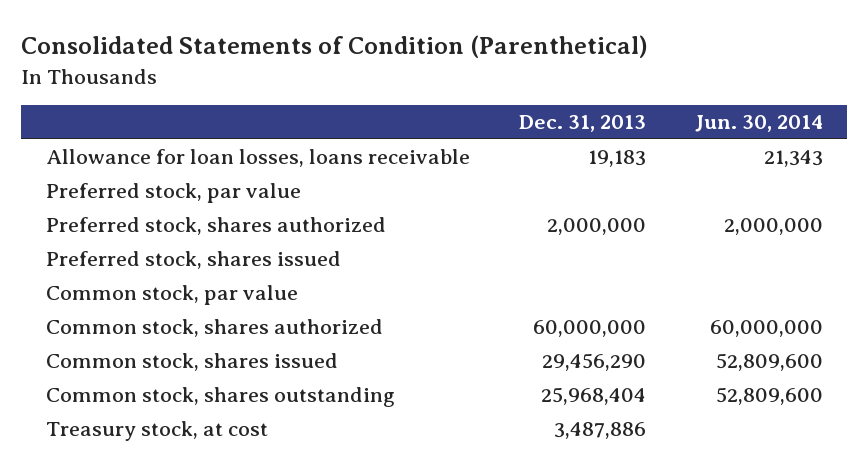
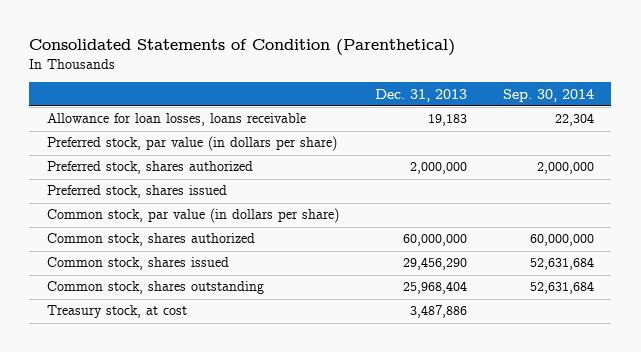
[694,115,823,133] Jun. 30, 2014 -> none
none -> [502,88,594,102] Sep. 30, 2014
[45,183,301,204] Preferred stock, par value -> [47,136,338,152] Preferred stock, par value (in dollars per share)
[45,285,298,306] Common stock, par value -> [47,208,340,224] Common stock, par value (in dollars per share)

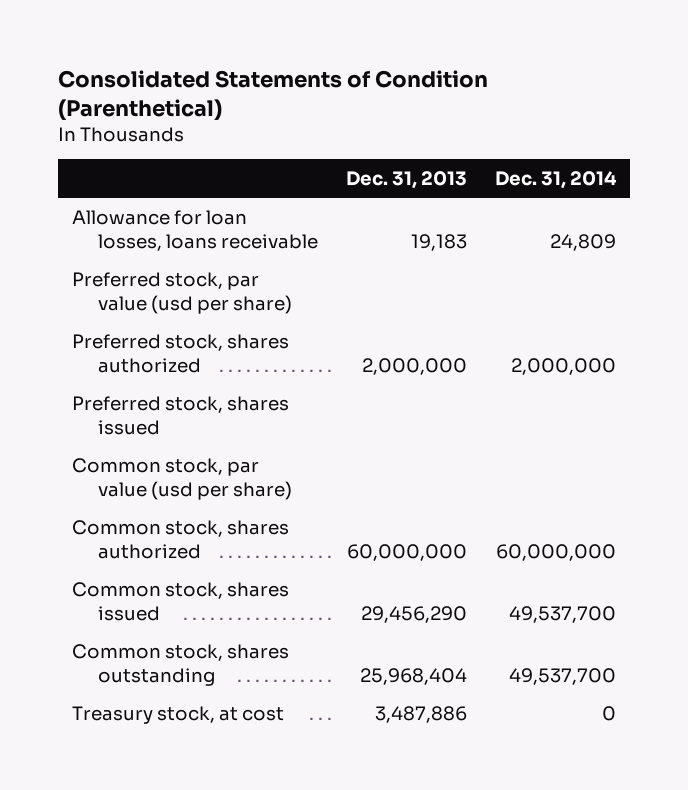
[502,88,594,102] Sep. 30, 2014 -> none
none -> [494,170,617,189] Dec. 31, 2014
[47,136,338,152] Preferred stock, par value (in dollars per share) -> [72,271,293,314] Preferred stock, par value (usd per share)
[47,208,340,224] Common stock, par value (in dollars per share) -> [72,457,293,500] Common stock, par value (usd per share)

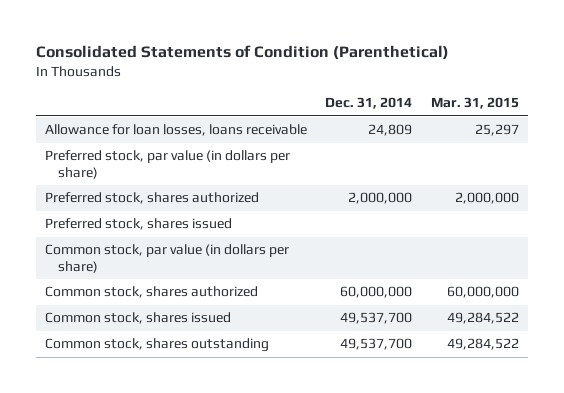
[346,170,468,189] Dec. 31, 2013 -> none
none -> [430,97,519,110] Mar. 31, 2015
[72,271,293,314] Preferred stock, par value (usd per share) -> [44,150,290,179] Preferred stock, par value (in dollars per share)
[72,457,293,500] Common stock, par value (usd per share) -> [44,244,289,273] Common stock, par value (in dollars per share)
[72,705,285,724] Treasury stock, at cost -> none

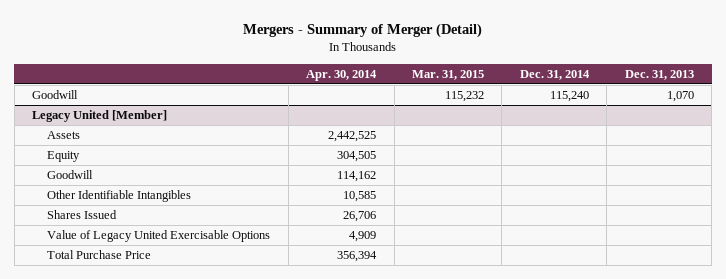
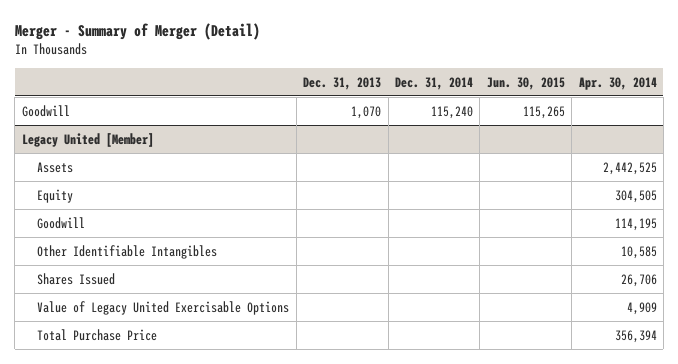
[242,23,482,39] Mergers - Summary of Merger (Detail) -> [14,22,260,40] Merger - Summary of Merger (Detail)
[411,69,484,80] Mar. 31, 2015 -> none
none -> [486,76,565,90] Jun. 30, 2015
[337,170,377,182] 114,162 -> [614,217,657,231] 114,195

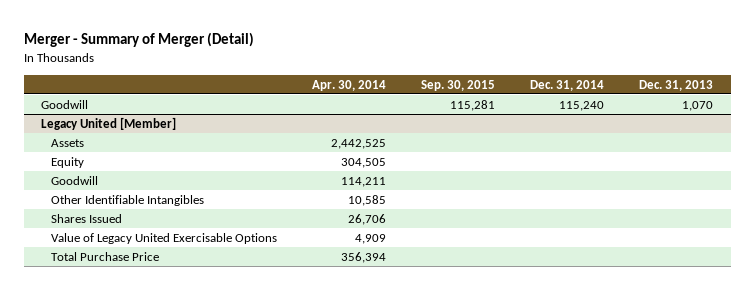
[486,76,565,90] Jun. 30, 2015 -> none
none -> [421,79,496,91] Sep. 30, 2015
[614,217,657,231] 114,195 -> [341,176,387,187] 114,211

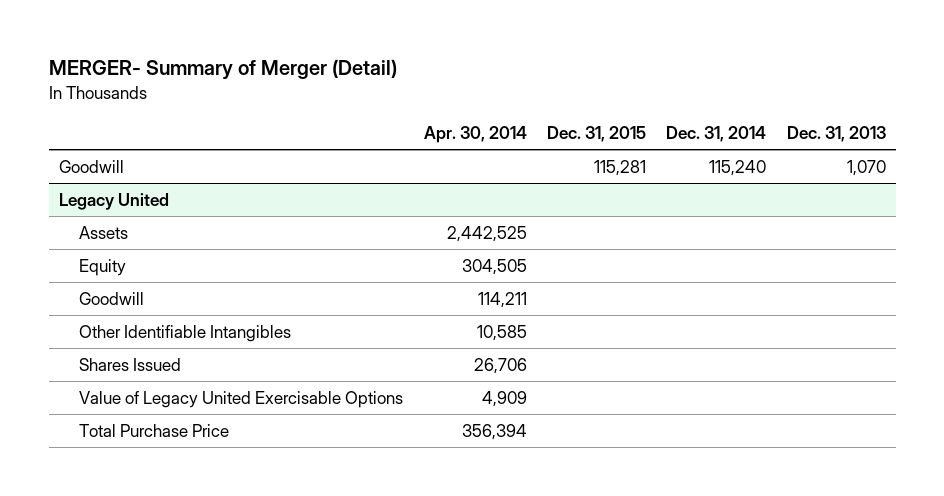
[23,32,254,48] Merger - Summary of Merger (Detail) -> [48,59,397,81] MERGER- Summary of Merger (Detail)
[421,79,496,91] Sep. 30, 2015 -> none
none -> [546,125,646,142] Dec. 31, 2015
[41,116,177,130] Legacy United [Member] -> [58,192,169,210] Legacy United

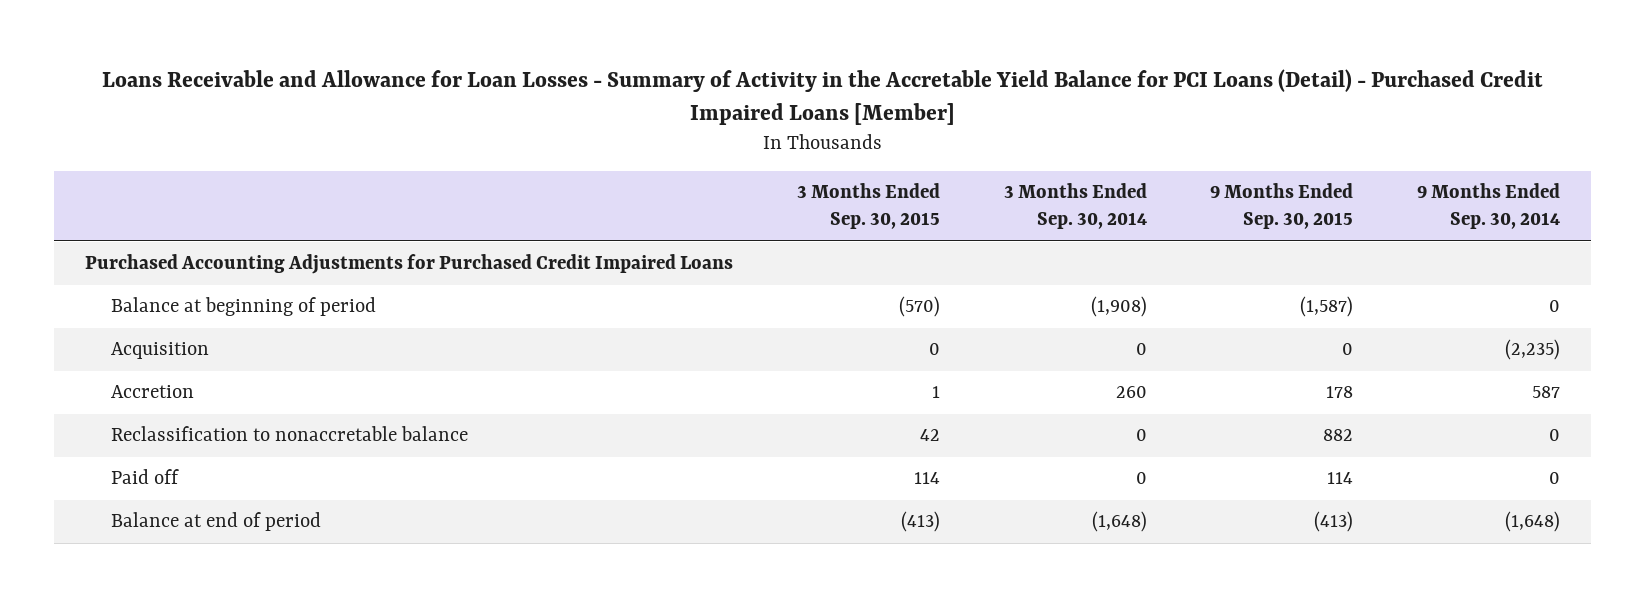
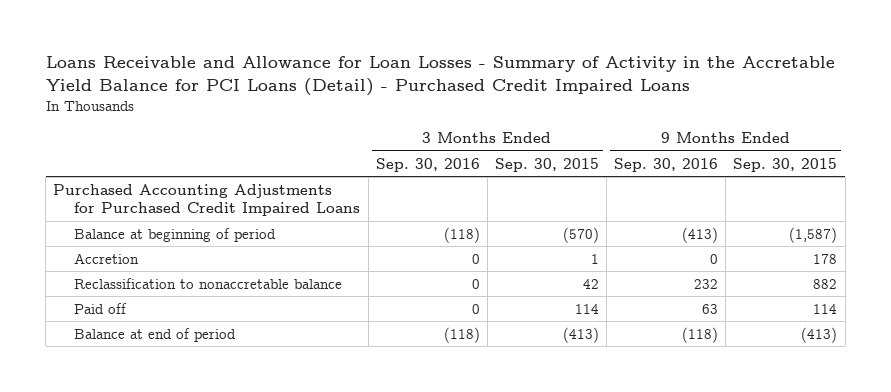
[101,68,1543,126] Loans Receivable and Allowance for Loan Losses - Summary of Activity in the Accretable Yield Balance for PCI Loans (Detail) - Purchased Credit Impaired Loans [Member] -> [45,56,835,97] Loans Receivable and Allowance for Loan Losses - Summary of Activity in the Accretable Yield Balance for PCI Loans (Detail) - Purchased Credit Impaired Loans
[1003,183,1147,230] 3 Months Ended Sep. 30, 2014 -> none
[1416,183,1560,230] 9 Months Ended Sep. 30, 2014 -> none
none -> [375,157,480,172] Sep. 30, 2016
none -> [614,157,719,172] Sep. 30, 2016
[110,342,209,360] Acquisition -> none

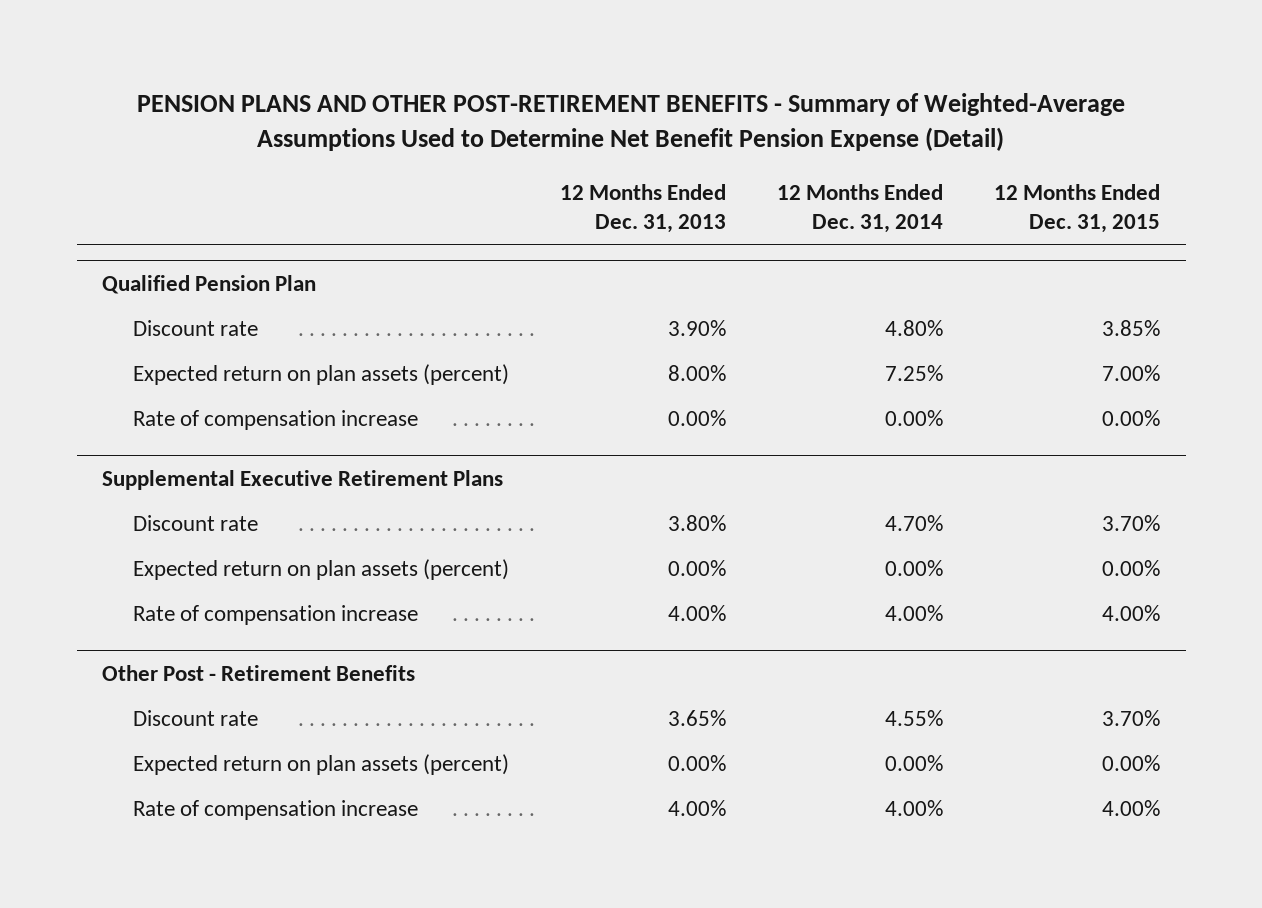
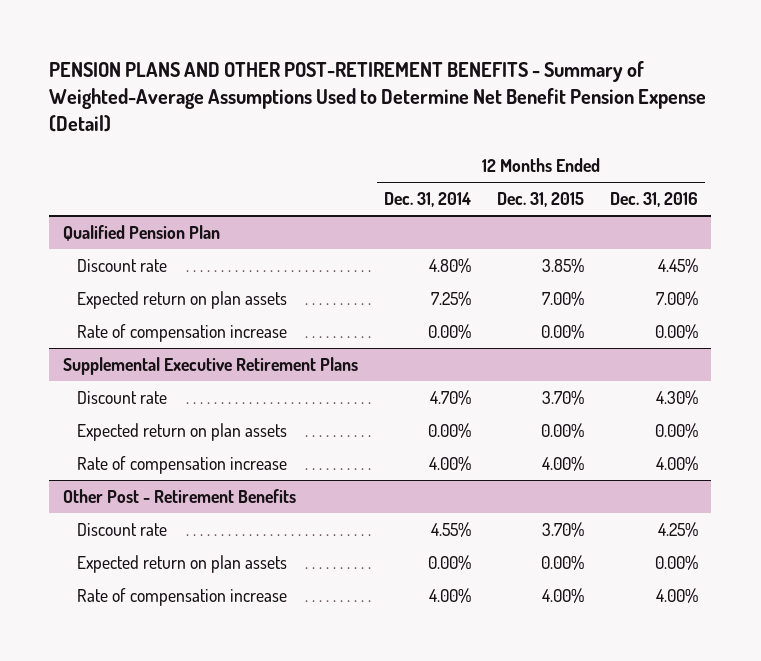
[560,183,727,234] 12 Months Ended Dec. 31, 2013 -> none
none -> [610,192,699,208] Dec. 31, 2016
[133,364,510,386] Expected return on plan assets (percent) -> [77,290,288,309] Expected return on plan assets
[133,559,510,581] Expected return on plan assets (percent) -> [77,422,288,441] Expected return on plan assets
[133,754,510,776] Expected return on plan assets (percent) -> [77,554,288,573] Expected return on plan assets

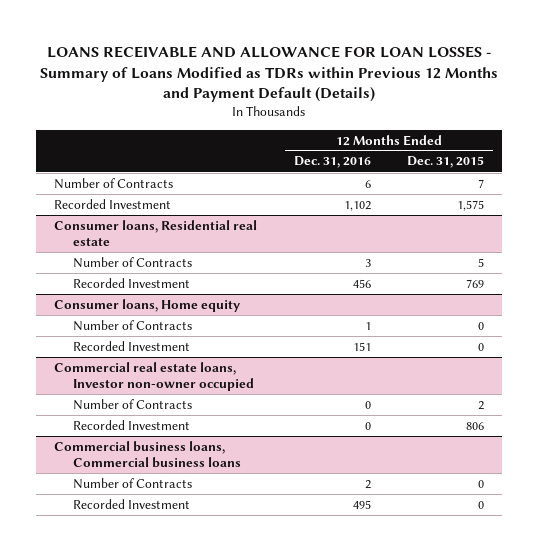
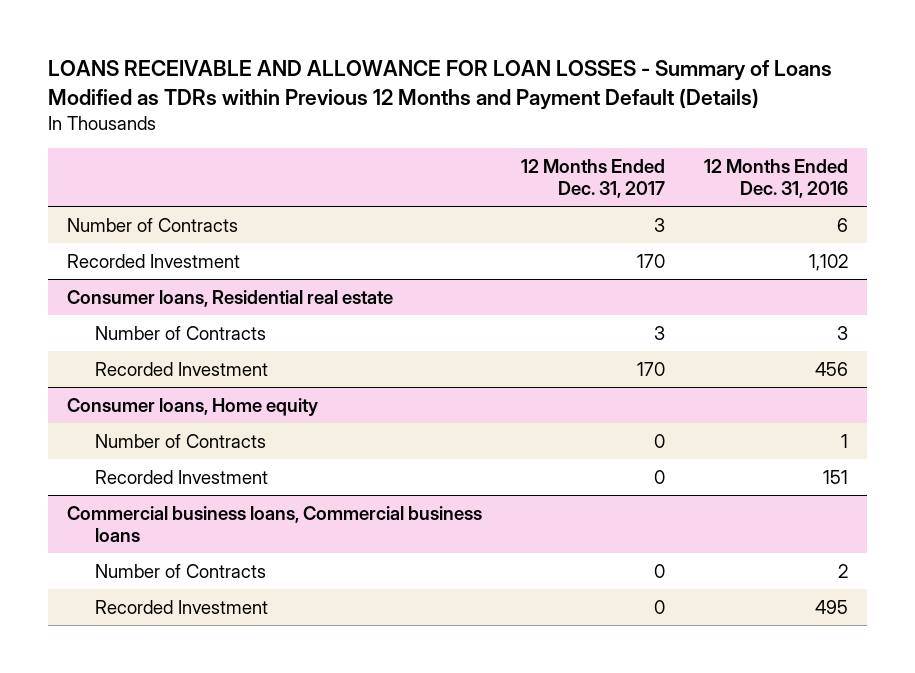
[407,156,485,169] Dec. 31, 2015 -> none
none -> [521,158,666,199] 12 Months Ended Dec. 31, 2017
[54,361,254,391] Commercial real estate loans, Investor non-owner occupied -> none
[72,398,192,410] Number of Contracts -> none
[72,419,190,430] Recorded Investment -> none

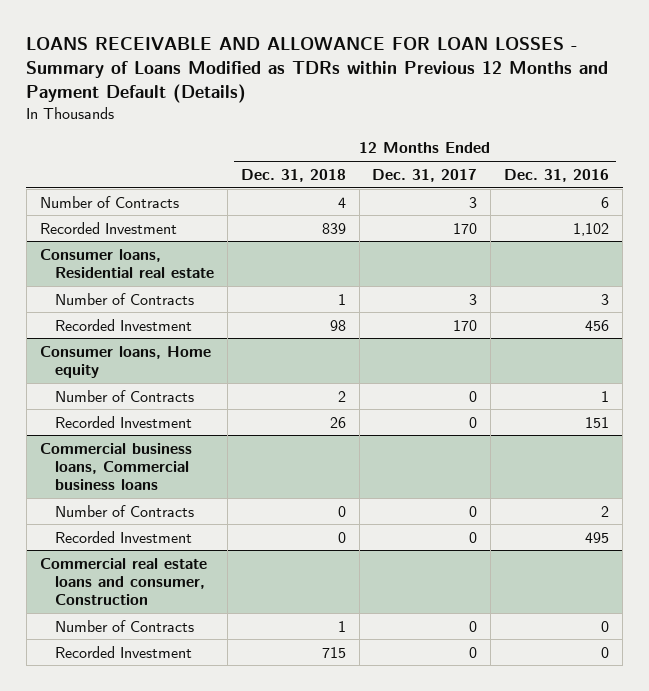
none -> [240,168,346,182] Dec. 31, 2018
none -> [39,557,207,605] Commercial real estate loans and consumer, Construction
none -> [54,619,194,632] Number of Contracts
none -> [54,645,192,658] Recorded Investment

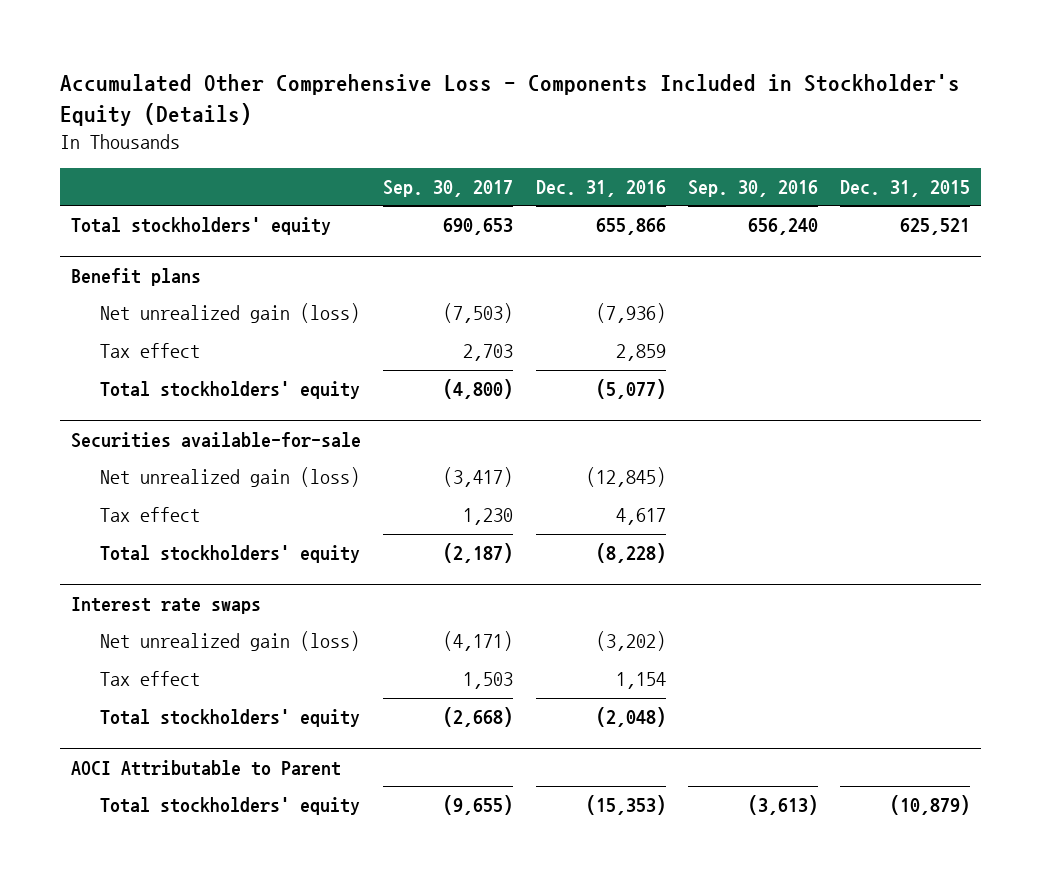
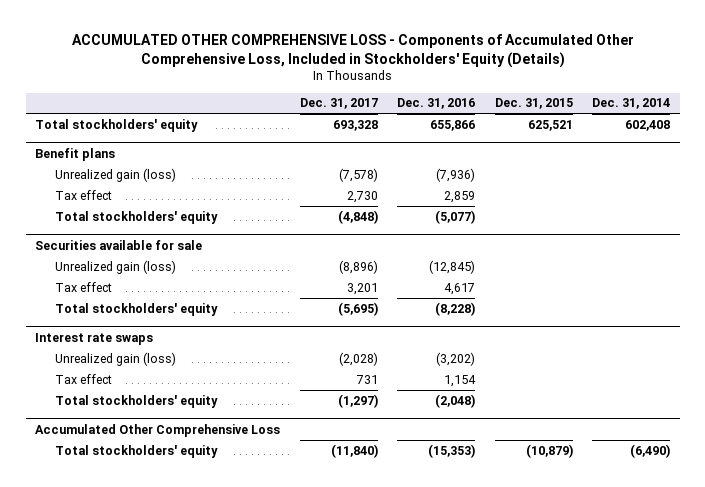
[59,74,960,127] Accumulated Other Comprehensive Loss - Components Included in Stockholder's Equity (Details) -> [71,33,634,68] ACCUMULATED OTHER COMPREHENSIVE LOSS - Components of Accumulated Other Comprehensive Loss, Included in Stockholders' Equity (Details)
[383,179,514,197] Sep. 30, 2017 -> none
[687,179,818,197] Sep. 30, 2016 -> none
none -> [299,98,378,110] Dec. 31, 2017
none -> [591,98,670,110] Dec. 31, 2014
[100,303,361,324] Net unrealized gain (loss) -> [54,167,176,182] Unrealized gain (loss)
[70,431,361,448] Securities available-for-sale -> [35,239,203,250] Securities available for sale
[100,467,361,488] Net unrealized gain (loss) -> [54,259,176,274] Unrealized gain (loss)
[100,631,361,652] Net unrealized gain (loss) -> [54,351,176,366] Unrealized gain (loss)
[70,759,341,776] AOCI Attributable to Parent -> [35,423,281,437] Accumulated Other Comprehensive Loss

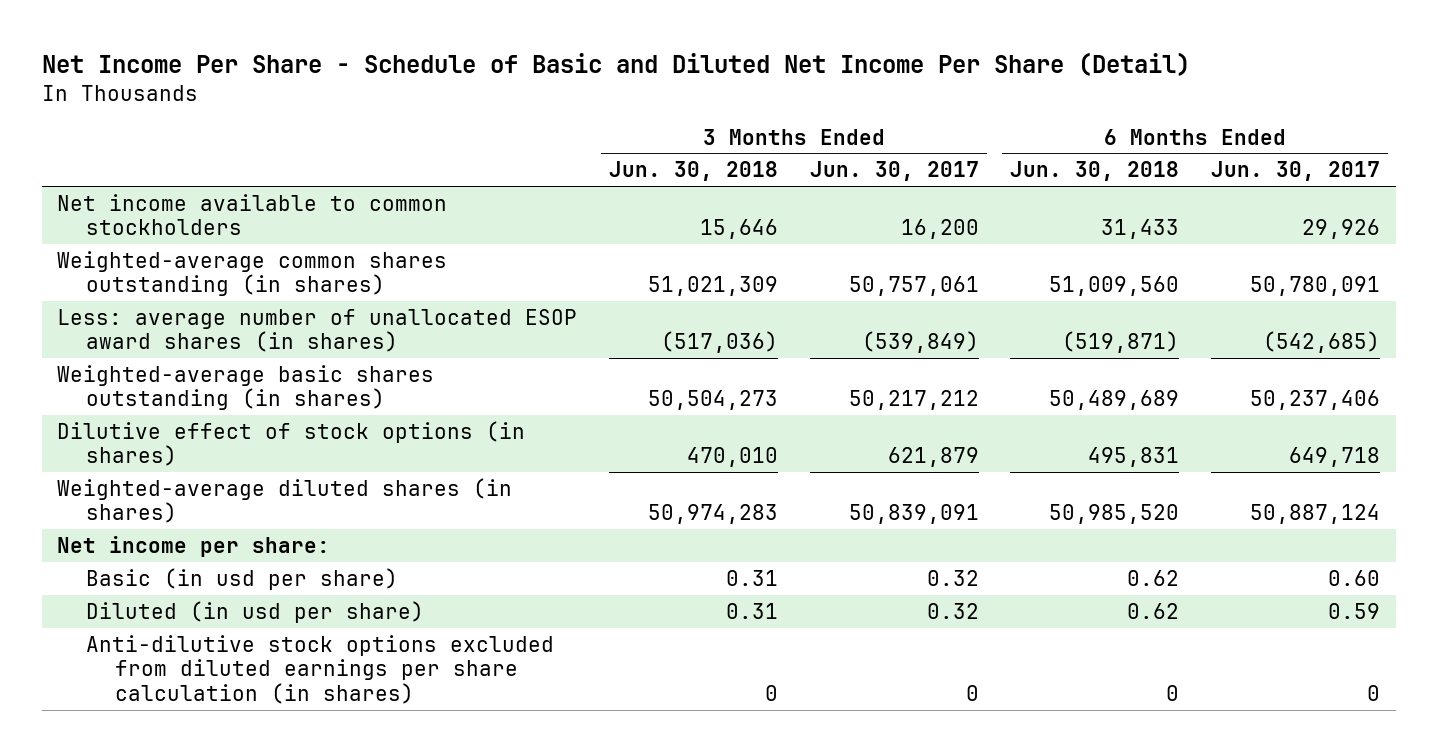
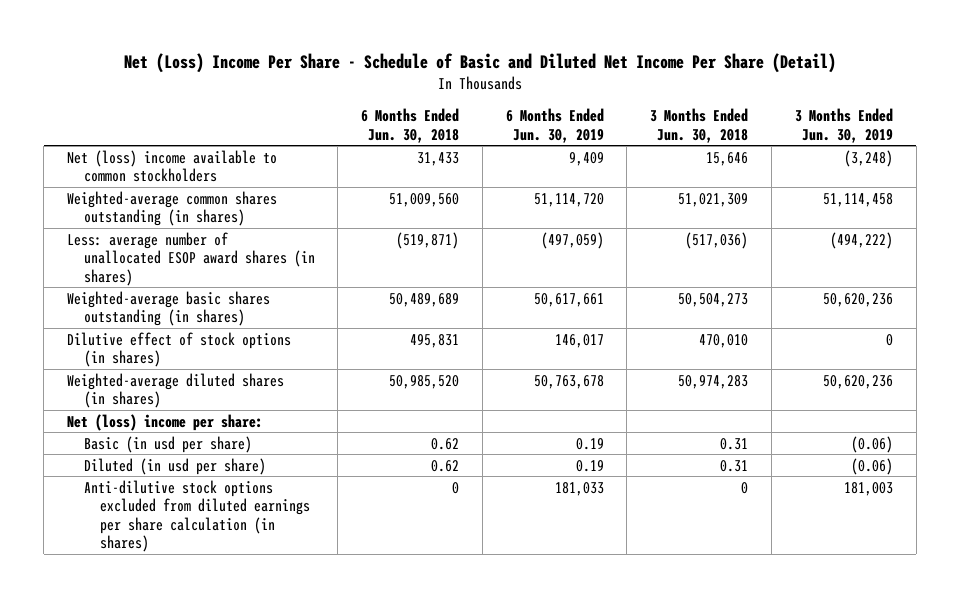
[41,52,1190,77] Net Income Per Share - Schedule of Basic and Diluted Net Income Per Share (Detail) -> [123,52,836,73] Net (Loss) Income Per Share - Schedule of Basic and Diluted Net Income Per Share (Detail)
[809,161,979,182] Jun. 30, 2017 -> none
[1211,161,1381,182] Jun. 30, 2017 -> none
none -> [505,108,604,143] 6 Months Ended Jun. 30, 2019
none -> [794,108,893,143] 3 Months Ended Jun. 30, 2019
[57,193,448,236] Net income available to common stockholders -> [66,149,277,183] Net (loss) income available to common stockholders
[57,535,331,557] Net income per share: -> [66,413,263,431] Net (loss) income per share:

